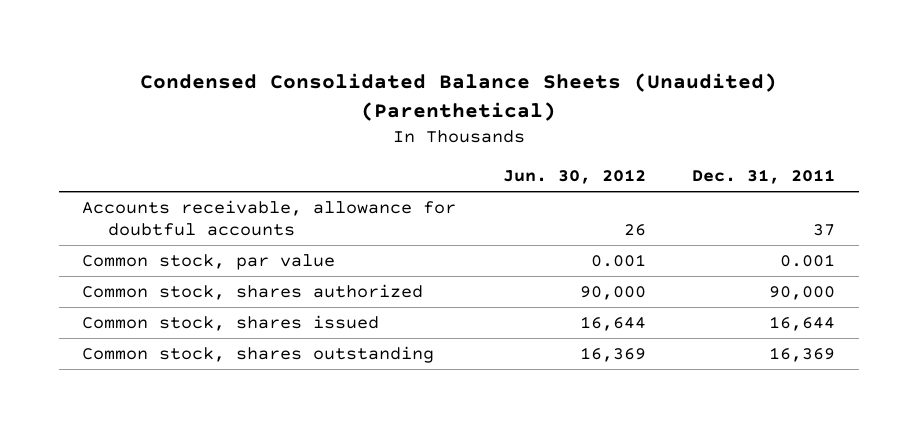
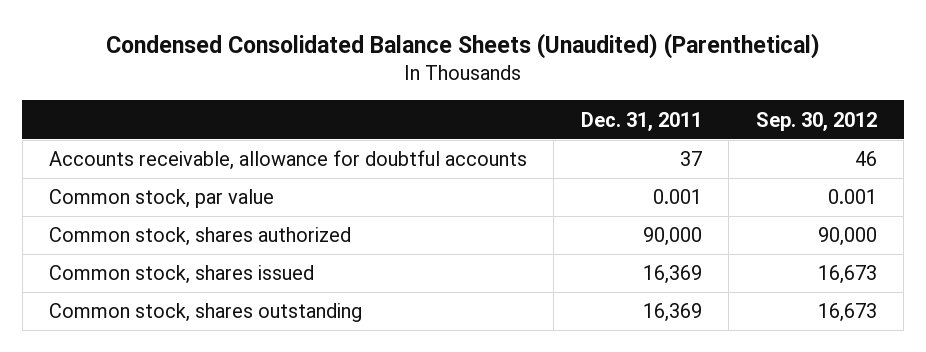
[502,169,646,185] Jun. 30, 2012 -> none
none -> [755,111,877,131] Sep. 30, 2012
[769,315,836,331] 16,644 -> [642,265,702,285] 16,369

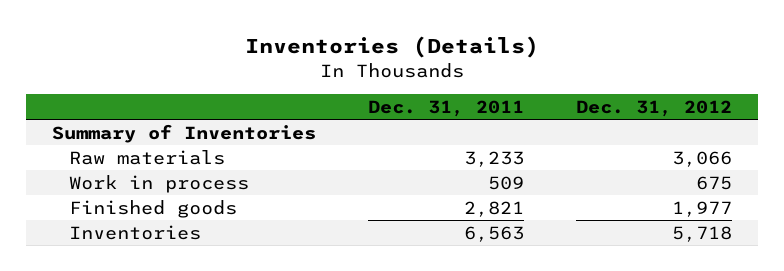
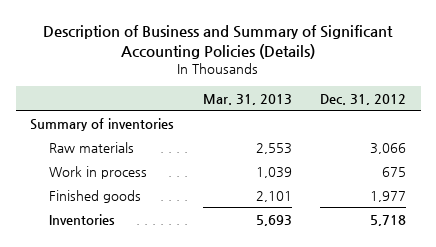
[244,36,539,59] Inventories (Details) -> [43,24,394,59] Description of Business and Summary of Significant Accounting Policies (Details)
[367,100,524,118] Dec. 31, 2011 -> none
none -> [202,93,292,105] Mar. 31, 2013
[52,123,317,143] Summary of Inventories -> [29,117,174,131] Summary of inventories

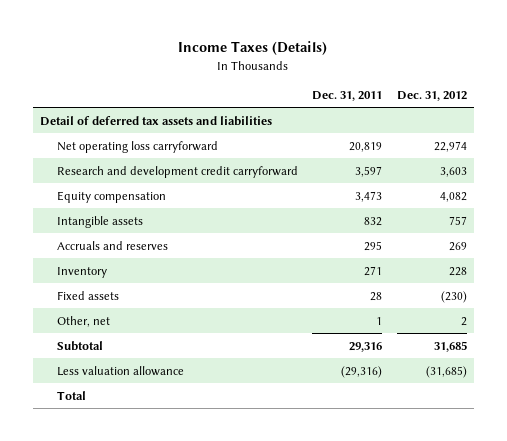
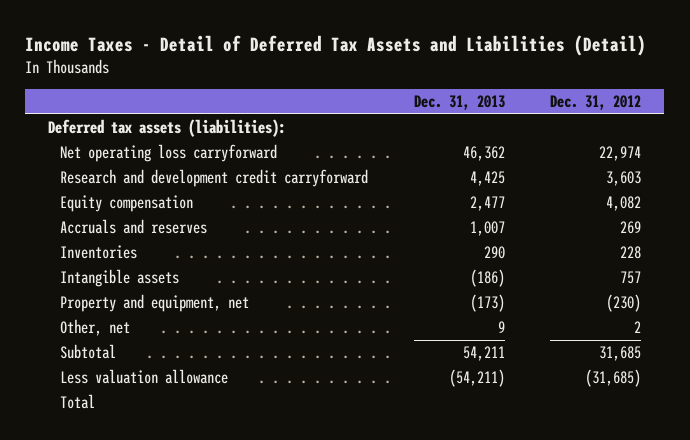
[178,41,328,56] Income Taxes (Details) -> [25,34,647,56] Income Taxes - Detail of Deferred Tax Assets and Liabilities (Detail)
[312,90,383,101] Dec. 31, 2011 -> none
none -> [413,95,505,111] Dec. 31, 2013
[39,115,272,126] Detail of deferred tax assets and liabilities -> [48,119,287,138] Deferred tax assets (liabilities):
[56,266,107,278] Inventory -> [60,245,138,260] Inventories
[56,215,143,228] Intangible assets -> [60,269,180,288] Intangible assets
[56,290,119,300] Fixed assets -> [60,294,250,313] Property and equipment, net

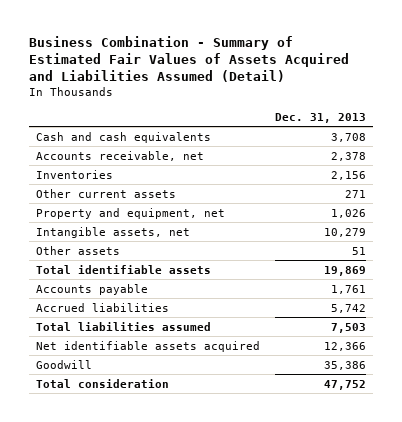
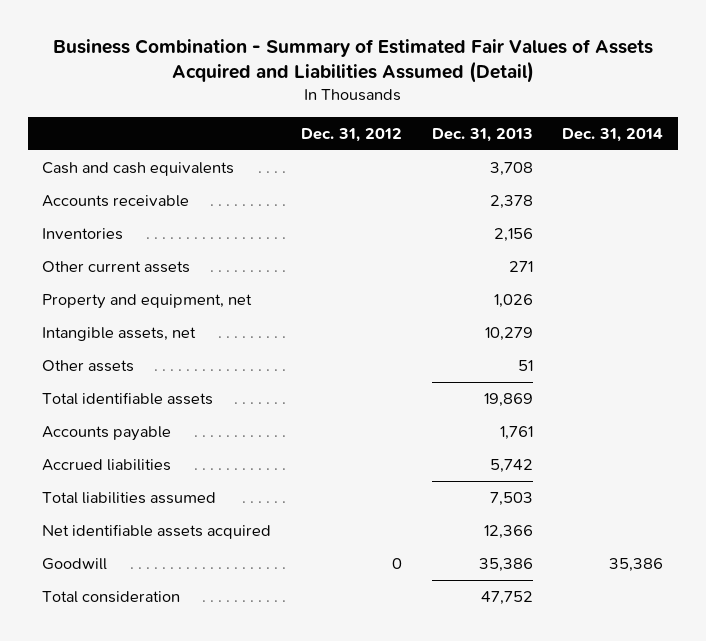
none -> [300,127,402,142] Dec. 31, 2012
none -> [562,127,664,142] Dec. 31, 2014
[36,150,205,161] Accounts receivable, net -> [42,195,190,208] Accounts receivable

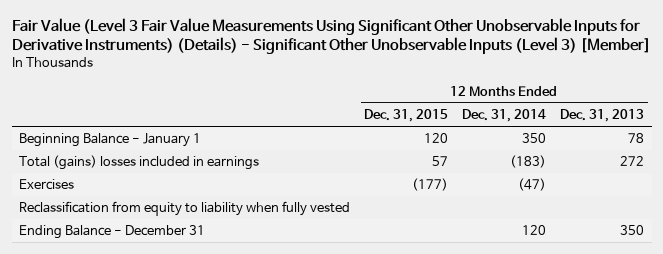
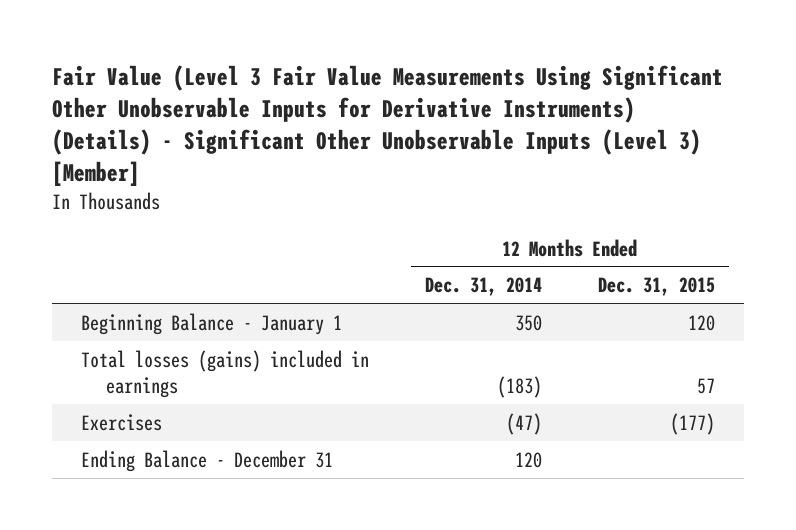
[560,109,645,123] Dec. 31, 2013 -> none
[18,155,259,171] Total (gains) losses included in earnings -> [80,349,369,399] Total losses (gains) included in earnings
[18,201,350,217] Reclassification from equity to liability when fully vested -> none

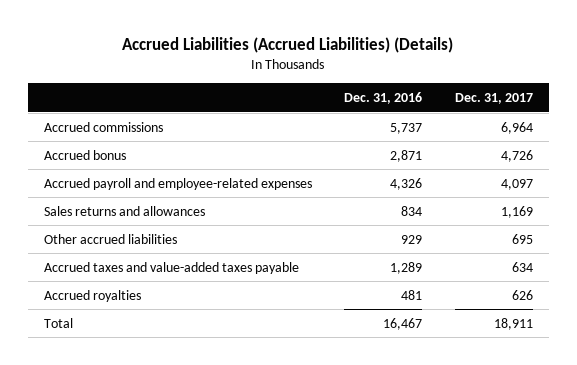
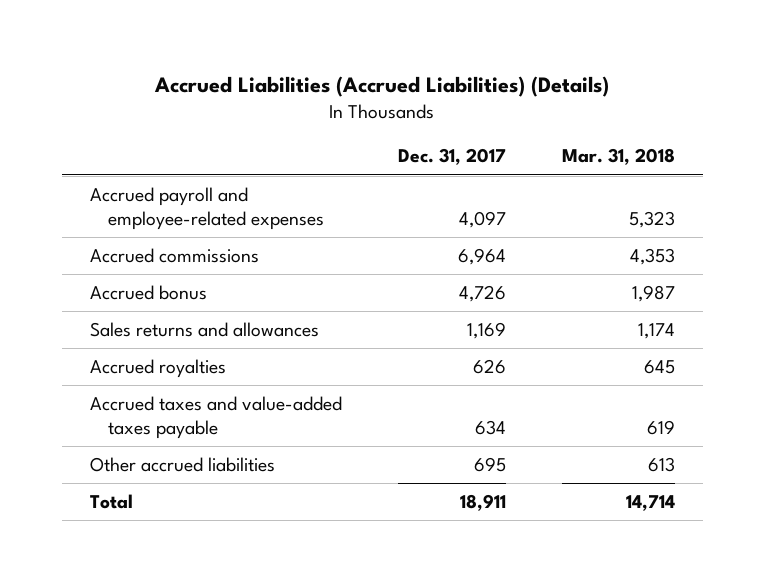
[344,92,423,105] Dec. 31, 2016 -> none
none -> [561,148,675,166] Mar. 31, 2018
[44,177,313,190] Accrued payroll and employee-related expenses -> [89,186,325,231] Accrued payroll and employee-related expenses
[44,261,300,274] Accrued taxes and value-added taxes payable -> [89,395,342,440] Accrued taxes and value-added taxes payable
[44,233,178,244] Other accrued liabilities -> [89,456,275,472] Other accrued liabilities

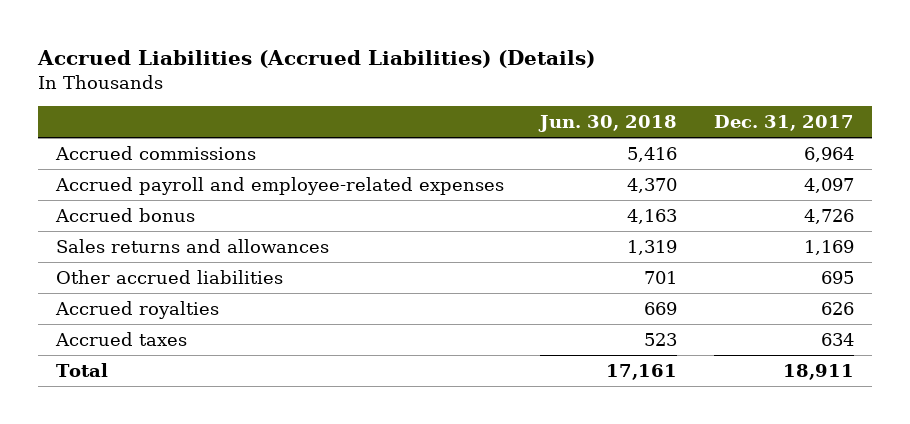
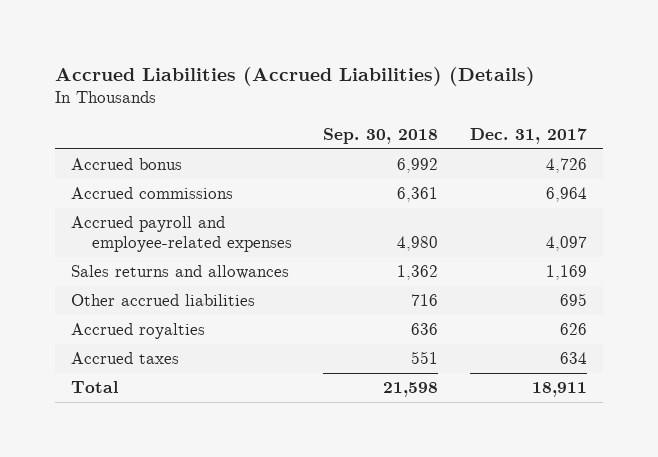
[538,115,678,133] Jun. 30, 2018 -> none
none -> [323,128,439,145] Sep. 30, 2018
[54,207,195,222] Accrued bonus -> [70,158,182,171] Accrued bonus

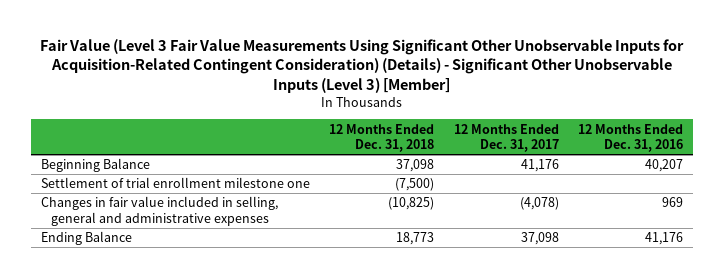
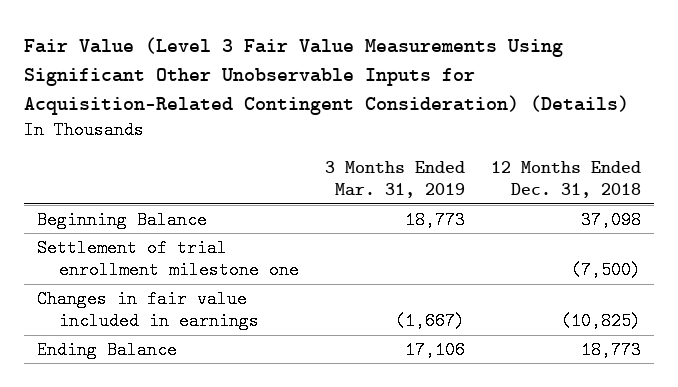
[39,38,684,93] Fair Value (Level 3 Fair Value Measurements Using Significant Other Unobservable Inputs for Acquisition-Related Contingent Consideration) (Details) - Significant Other Unobservable Inputs (Level 3) [Member] -> [23,37,629,115] Fair Value (Level 3 Fair Value Measurements Using Significant Other Unobservable Inputs for Acquisition-Related Contingent Consideration) (Details)
[453,123,559,153] 12 Months Ended Dec. 31, 2017 -> none
[578,123,684,153] 12 Months Ended Dec. 31, 2016 -> none
none -> [324,160,465,199] 3 Months Ended Mar. 31, 2019
[40,196,278,226] Changes in fair value included in selling, general and administrative expenses -> [36,289,259,331] Changes in fair value included in earnings

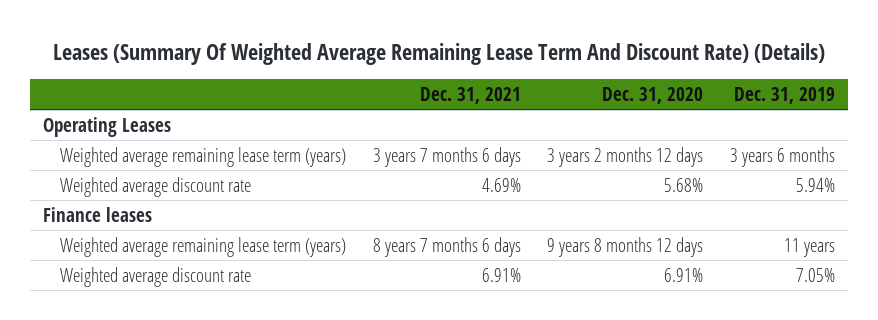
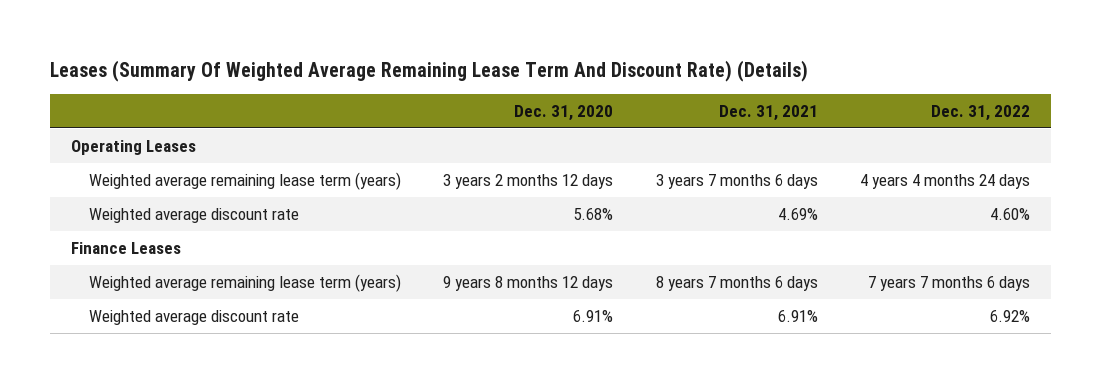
[733,86,835,104] Dec. 31, 2019 -> none
none -> [931,104,1031,121] Dec. 31, 2022
[42,206,152,222] Finance leases -> [71,242,182,255] Finance Leases

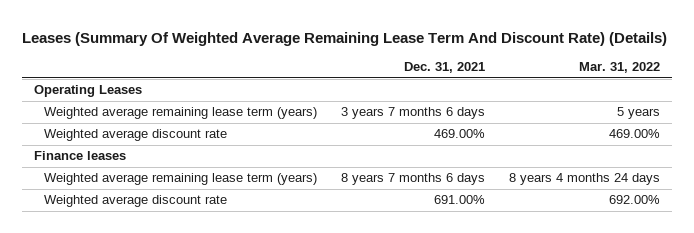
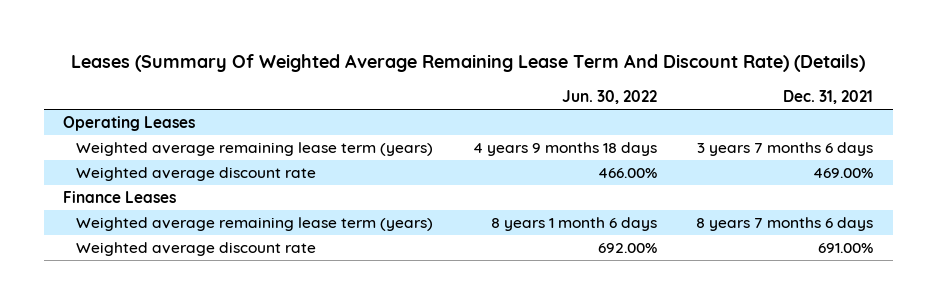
[578,62,660,74] Mar. 31, 2022 -> none
none -> [561,89,657,104] Jun. 30, 2022
[34,151,127,161] Finance leases -> [63,191,177,204] Finance Leases

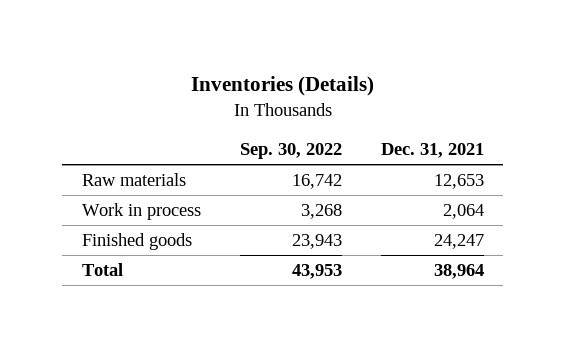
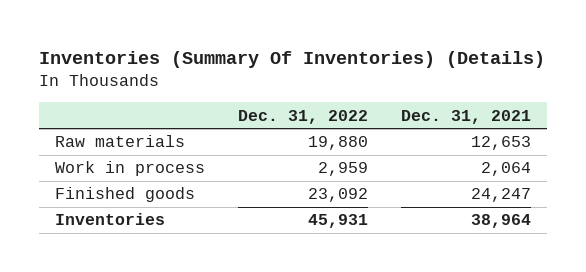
[190,75,374,96] Inventories (Details) -> [38,51,545,69] Inventories (Summary Of Inventories) (Details)
[239,143,342,160] Sep. 30, 2022 -> none
none -> [238,109,369,124] Dec. 31, 2022
[81,263,123,277] Total -> [55,213,166,226] Inventories

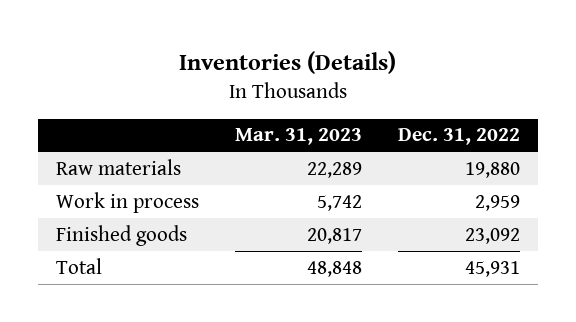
[38,51,545,69] Inventories (Summary Of Inventories) (Details) -> [179,51,397,75] Inventories (Details)
[401,109,532,124] Dec. 31, 2021 -> none
none -> [235,128,363,146] Mar. 31, 2023
[55,213,166,226] Inventories -> [56,257,103,274] Total

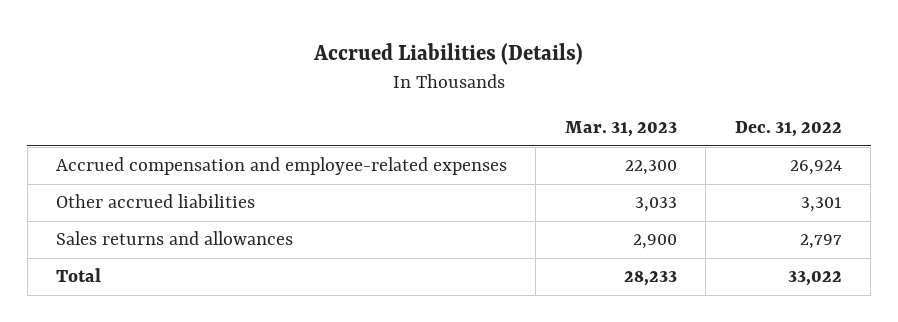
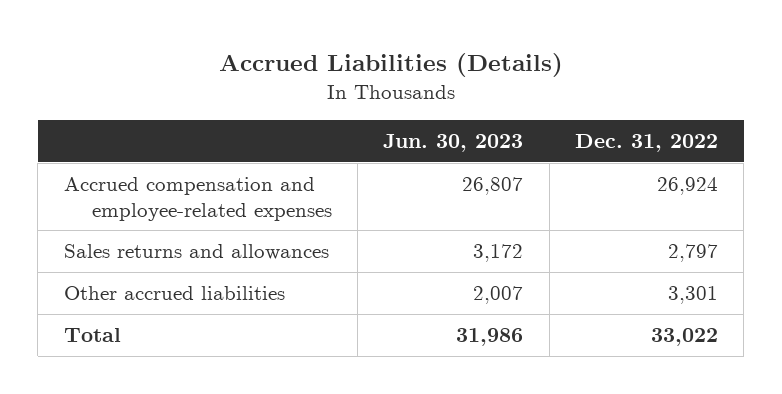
[564,121,677,138] Mar. 31, 2023 -> none
none -> [383,134,524,153] Jun. 30, 2023
[56,194,256,209] Other accrued liabilities -> [63,286,285,301] Other accrued liabilities

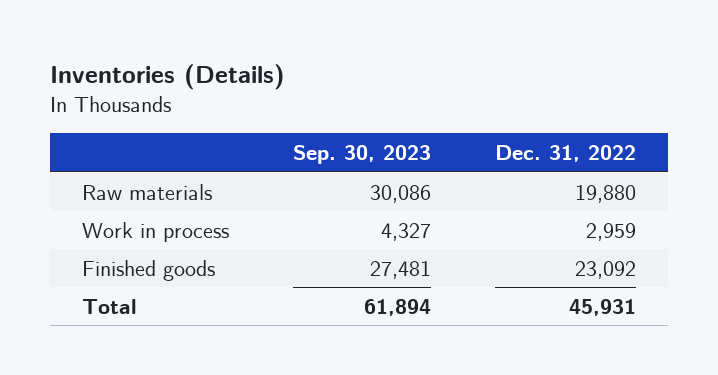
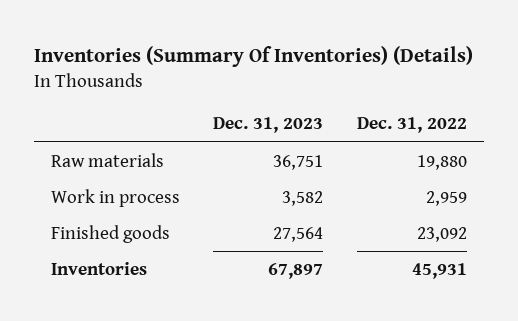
[49,64,285,91] Inventories (Details) -> [33,46,473,68] Inventories (Summary Of Inventories) (Details)
[292,144,431,164] Sep. 30, 2023 -> none
none -> [213,117,324,134] Dec. 31, 2023
[81,298,137,314] Total -> [50,261,147,275] Inventories

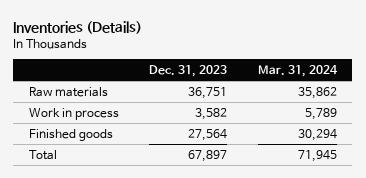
[33,46,473,68] Inventories (Summary Of Inventories) (Details) -> [13,20,143,34] Inventories (Details)
[357,117,468,134] Dec. 31, 2022 -> none
none -> [257,65,338,78] Mar. 31, 2024
[50,261,147,275] Inventories -> [28,149,57,160] Total

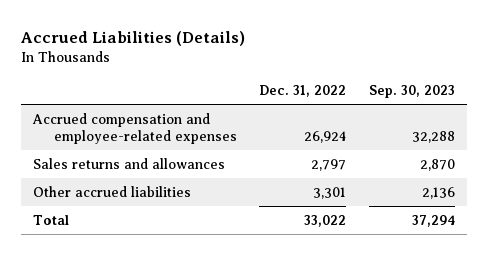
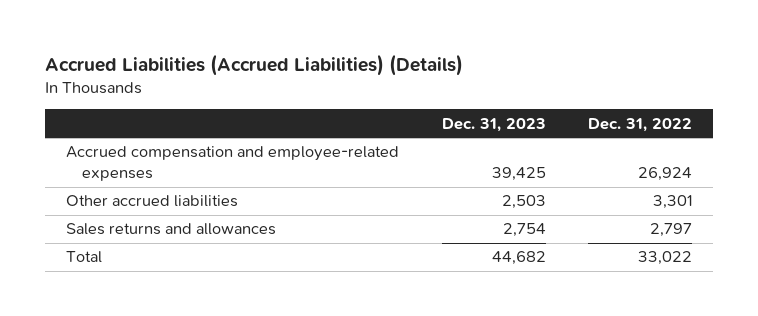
[21,31,246,47] Accrued Liabilities (Details) -> [45,53,464,76] Accrued Liabilities (Accrued Liabilities) (Details)
[369,85,456,99] Sep. 30, 2023 -> none
none -> [441,117,546,132] Dec. 31, 2023
[32,157,225,169] Sales returns and allowances -> [66,223,277,236] Sales returns and allowances

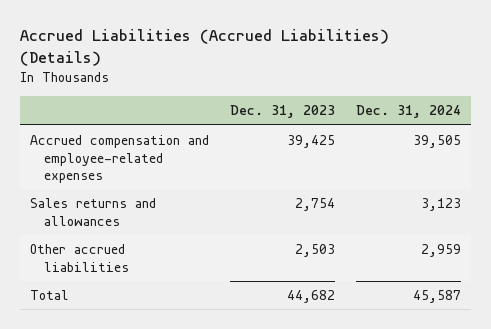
[587,117,692,132] Dec. 31, 2022 -> none
none -> [355,105,461,119] Dec. 31, 2024
[66,195,239,208] Other accrued liabilities -> [30,244,129,272] Other accrued liabilities

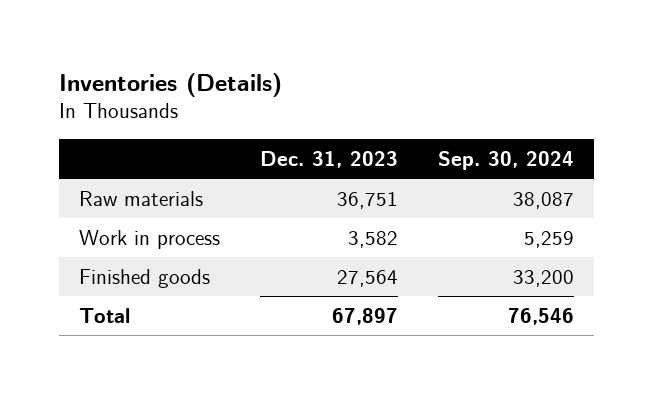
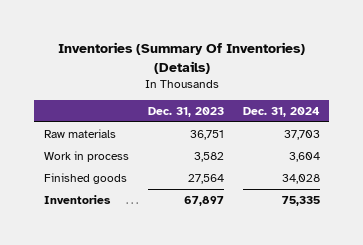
[58,72,282,97] Inventories (Details) -> [57,41,305,74] Inventories (Summary Of Inventories) (Details)
[437,150,574,170] Sep. 30, 2024 -> none
none -> [242,106,320,117] Dec. 31, 2024
[78,307,130,323] Total -> [43,195,111,205] Inventories

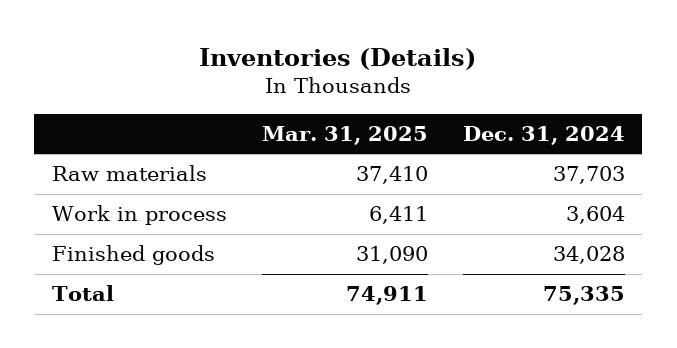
[57,41,305,74] Inventories (Summary Of Inventories) (Details) -> [199,47,477,70] Inventories (Details)
[147,106,224,117] Dec. 31, 2023 -> none
none -> [261,125,428,145] Mar. 31, 2025
[43,195,111,205] Inventories -> [51,285,114,302] Total

